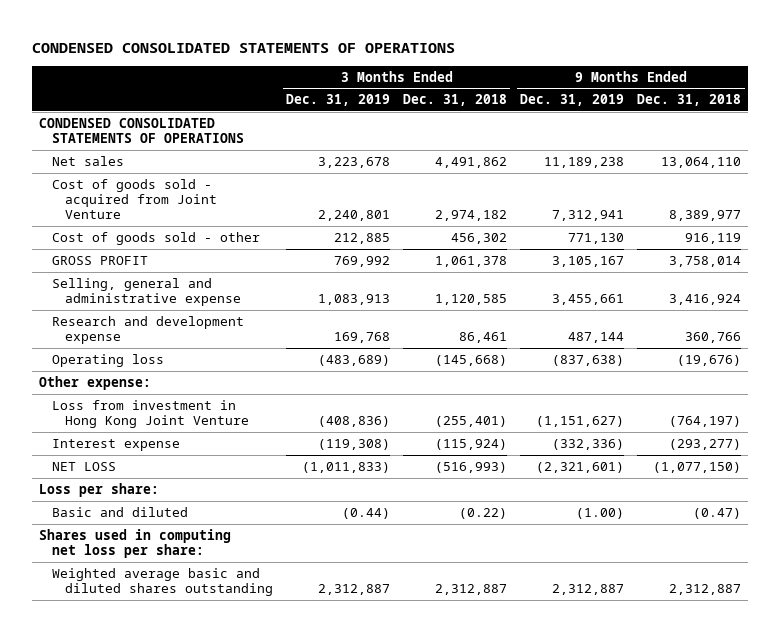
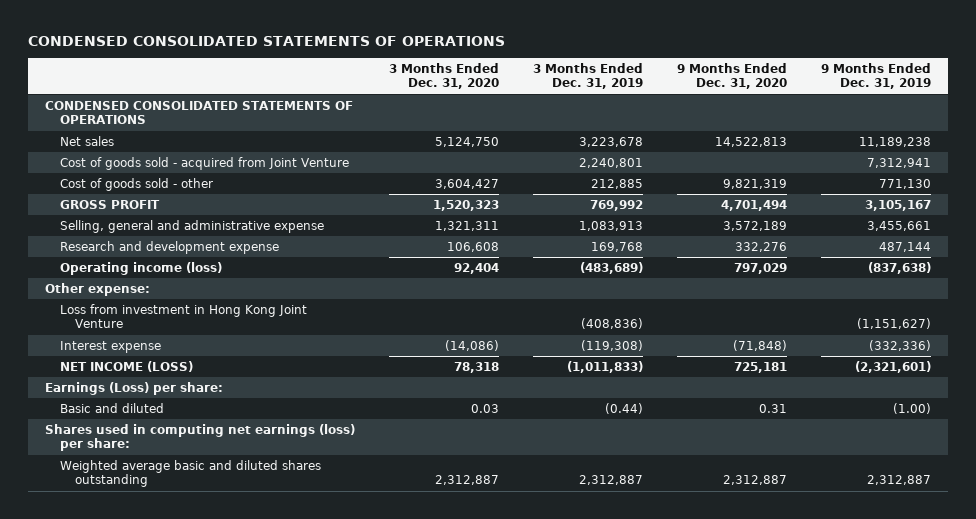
[403,94,508,107] Dec. 31, 2018 -> none
[637,94,742,107] Dec. 31, 2018 -> none
none -> [388,62,499,90] 3 Months Ended Dec. 31, 2020
none -> [676,62,787,90] 9 Months Ended Dec. 31, 2020
[51,353,164,367] Operating loss -> [59,261,222,275] Operating income (loss)
[51,461,116,471] NET LOSS -> [59,360,193,372] NET INCOME (LOSS)
[38,482,159,497] Loss per share: -> [44,381,223,395] Earnings (Loss) per share:
[38,528,231,558] Shares used in computing net loss per share: -> [44,423,355,452] Shares used in computing net earnings (loss) per share:

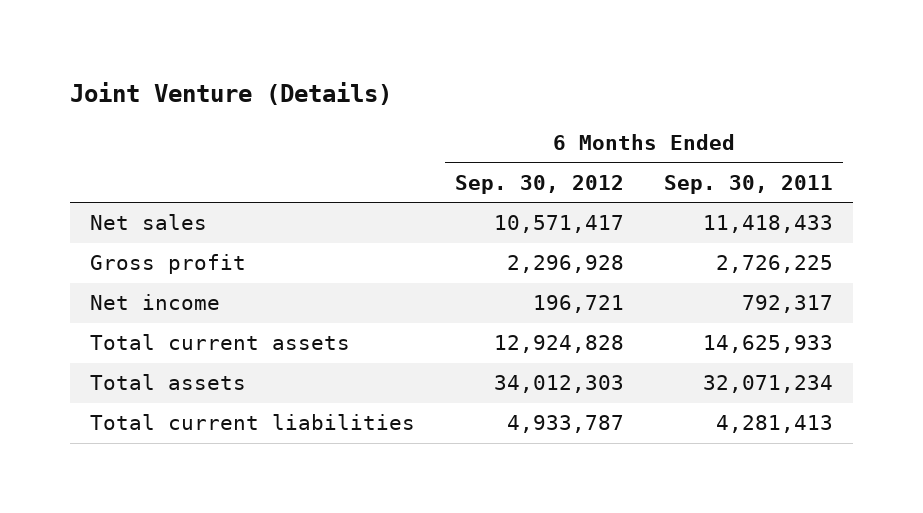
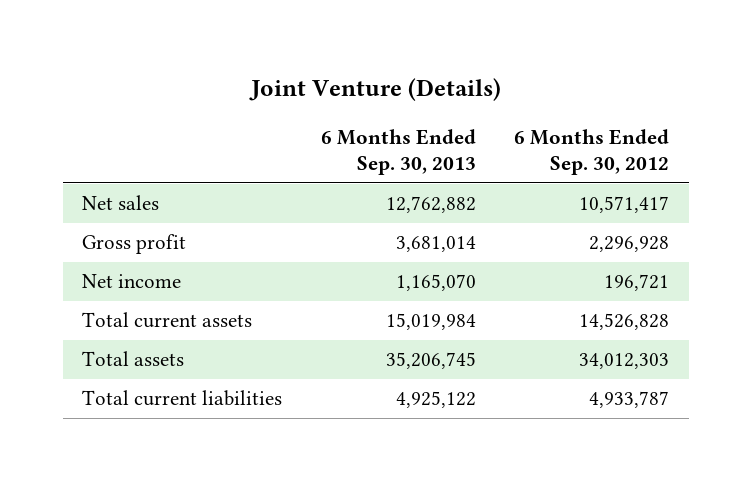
[664,174,834,194] Sep. 30, 2011 -> none
none -> [320,128,476,176] 6 Months Ended Sep. 30, 2013
[494,335,625,354] 12,924,828 -> [579,313,670,331] 14,526,828

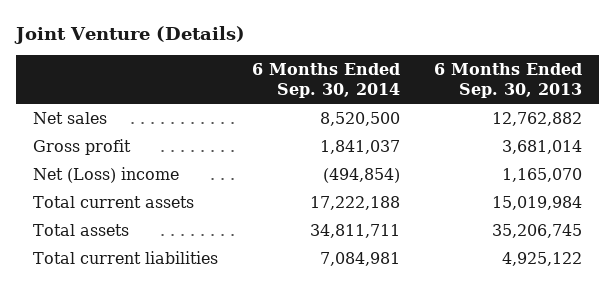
[514,128,670,176] 6 Months Ended Sep. 30, 2012 -> none
none -> [251,62,400,98] 6 Months Ended Sep. 30, 2014
[82,274,182,289] Net income -> [33,166,180,183] Net (Loss) income

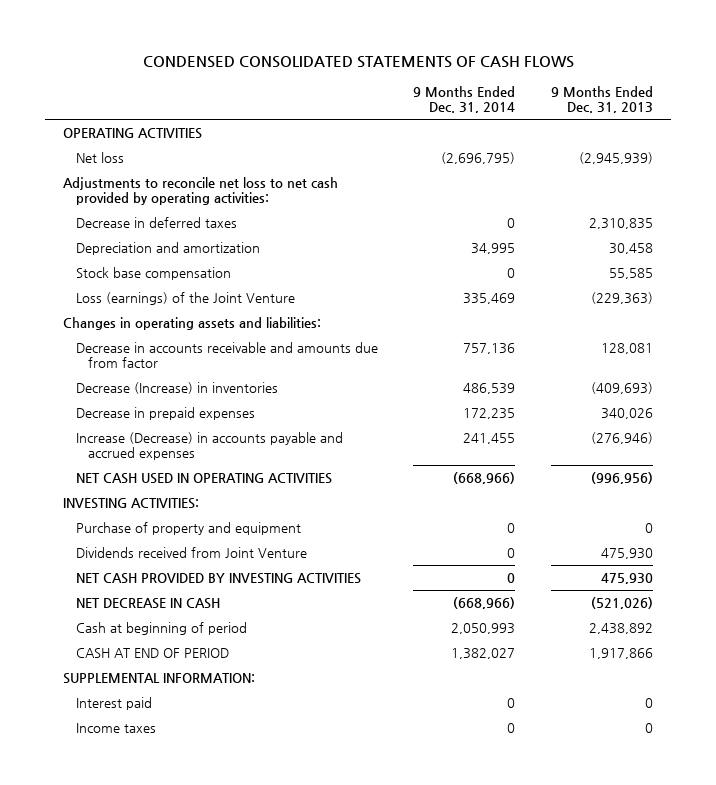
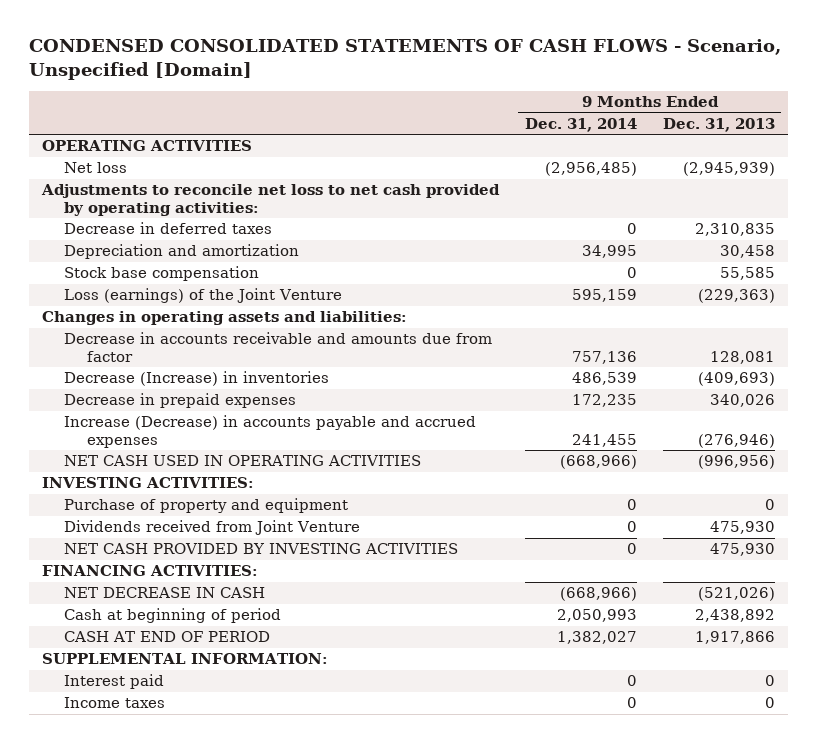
[143,55,575,68] CONDENSED CONSOLIDATED STATEMENTS OF CASH FLOWS -> [29,39,782,80] CONDENSED CONSOLIDATED STATEMENTS OF CASH FLOWS - Scenario, Unspecified [Domain]
[441,152,516,165] (2,696,795) -> [544,162,637,177] (2,956,485)
[463,293,516,305] 335,469 -> [571,289,637,303] 595,159
none -> [41,565,258,577] FINANCING ACTIVITIES:

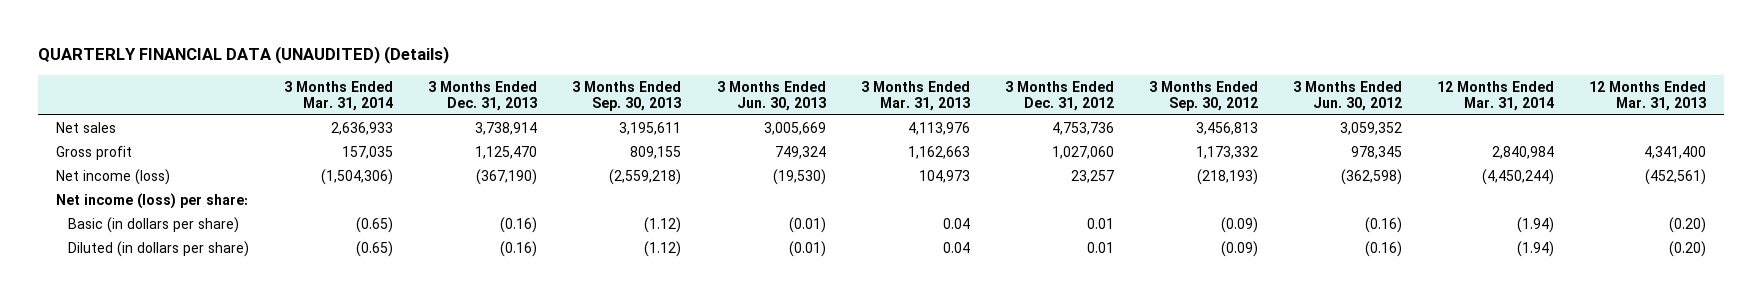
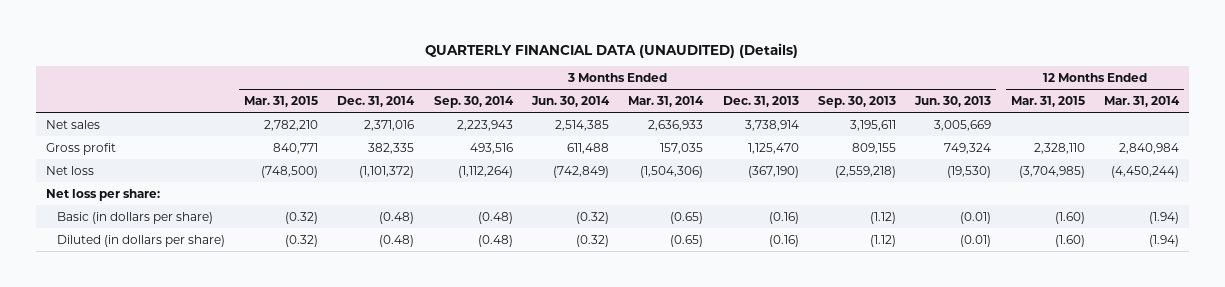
[860,80,970,111] 3 Months Ended Mar. 31, 2013 -> none
[1004,80,1114,111] 3 Months Ended Dec. 31, 2012 -> none
[1148,80,1258,111] 3 Months Ended Sep. 30, 2012 -> none
[1292,80,1402,111] 3 Months Ended Jun. 30, 2012 -> none
[1589,80,1707,111] 12 Months Ended Mar. 31, 2013 -> none
none -> [244,95,319,107] Mar. 31, 2015
none -> [337,95,416,107] Dec. 31, 2014
none -> [433,95,514,108] Sep. 30, 2014
none -> [531,95,611,107] Jun. 30, 2014
none -> [1010,95,1085,107] Mar. 31, 2015
[56,168,171,185] Net income (loss) -> [45,165,94,175] Net loss
[56,192,249,209] Net income (loss) per share: -> [45,188,160,201] Net loss per share:

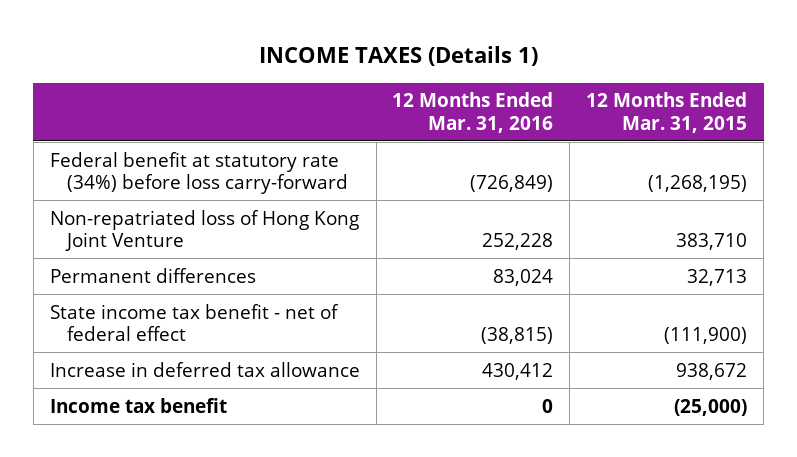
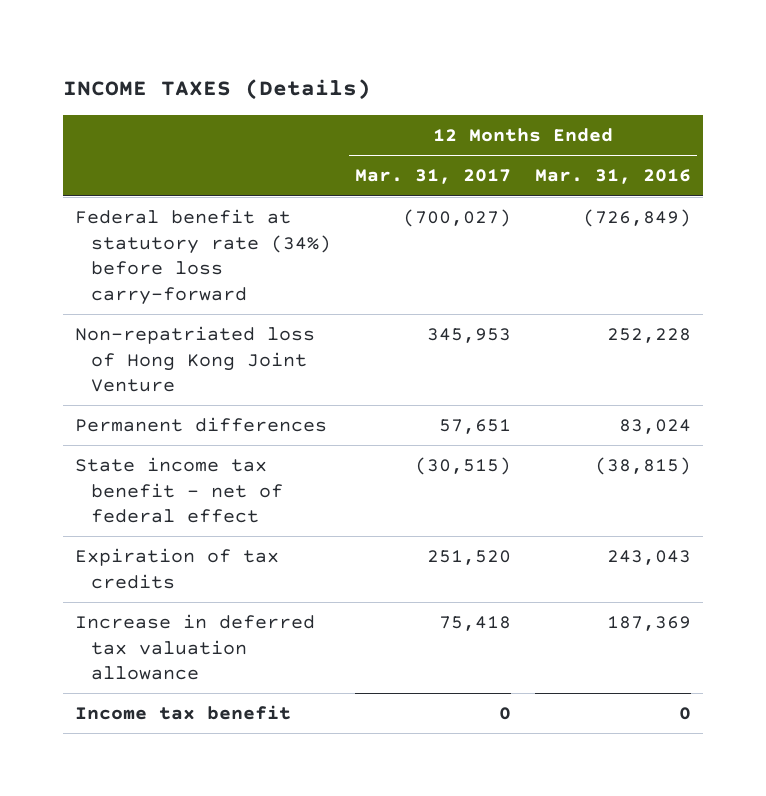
[259,46,539,67] INCOME TAXES (Details 1) -> [63,78,372,100] INCOME TAXES (Details)
[586,92,748,133] 12 Months Ended Mar. 31, 2015 -> none
none -> [355,169,512,185] Mar. 31, 2017
none -> [75,548,280,589] Expiration of tax credits
[49,361,360,377] Increase in deferred tax allowance -> [75,614,316,681] Increase in deferred tax valuation allowance
[482,362,554,380] 430,412 -> [606,616,691,632] 187,369

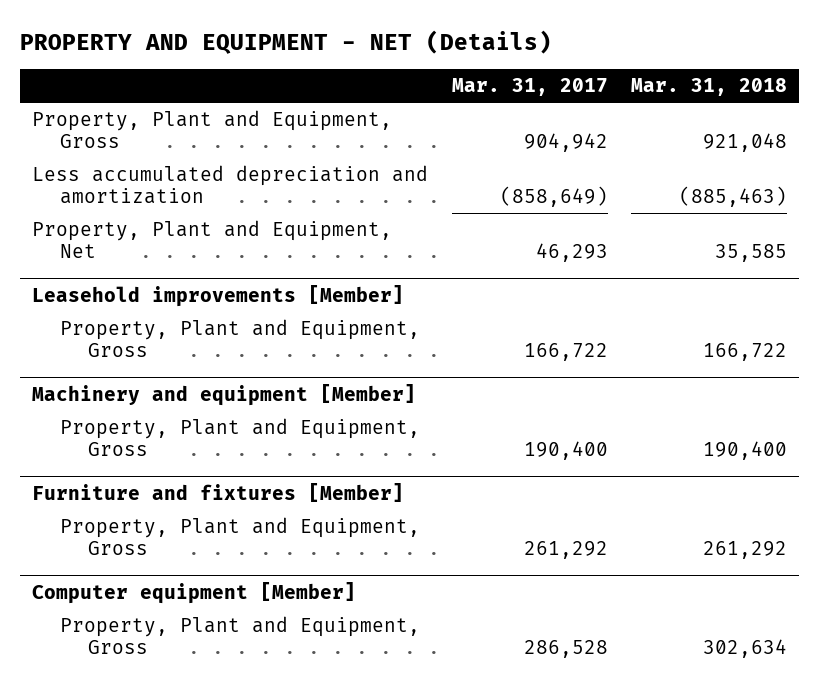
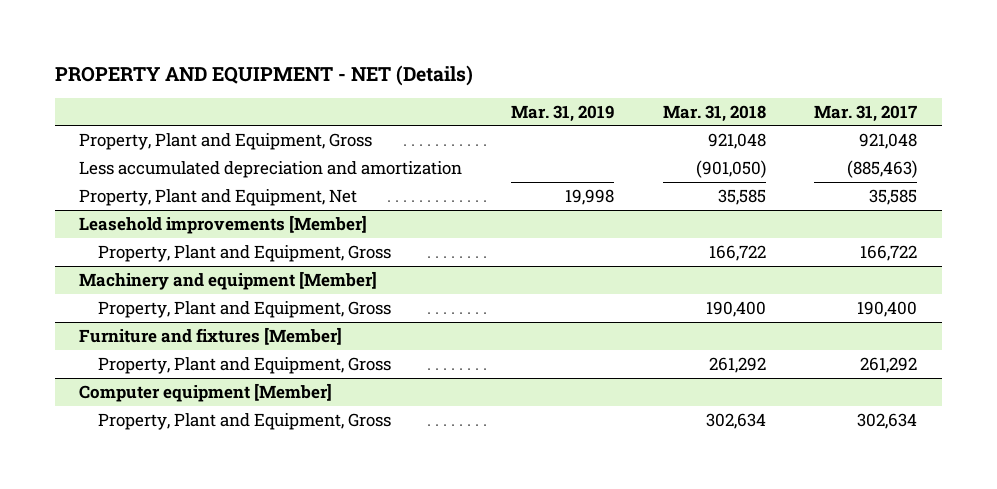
none -> [510,104,614,122] Mar. 31, 2019
[523,133,608,153] 904,942 -> [859,132,918,149] 921,048
[499,186,608,208] (858,649) -> [847,159,918,178] (885,463)
[679,186,788,208] (885,463) -> [695,159,766,178] (901,050)
[535,243,608,263] 46,293 -> [869,188,918,205] 35,585
[523,640,608,659] 286,528 -> [857,412,918,429] 302,634

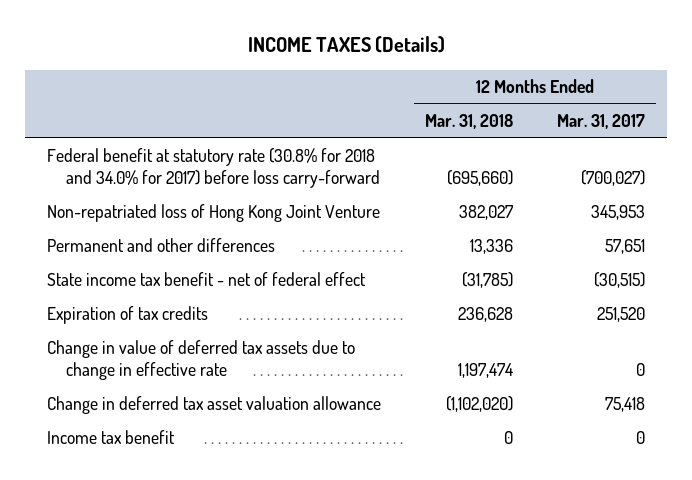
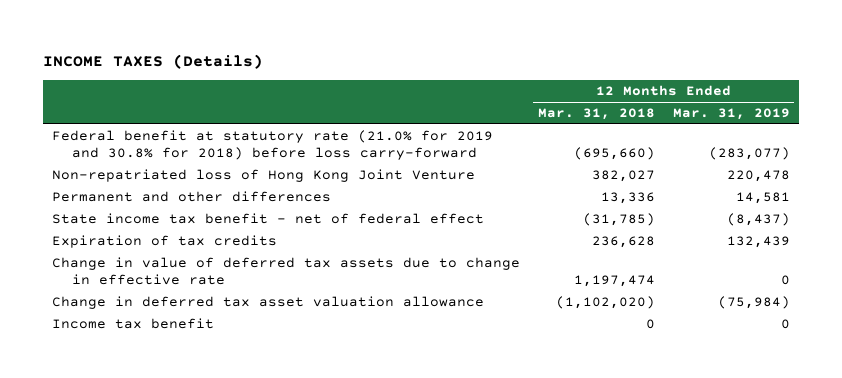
[556,114,645,130] Mar. 31, 2017 -> none
none -> [672,108,790,121] Mar. 31, 2019
[46,148,380,189] Federal benefit at statutory rate (30.8% for 2018 and 34.0% for 2017) before loss carry-forward -> [52,130,494,161] Federal benefit at statutory rate (21.0% for 2019 and 30.8% for 2018) before loss carry-forward

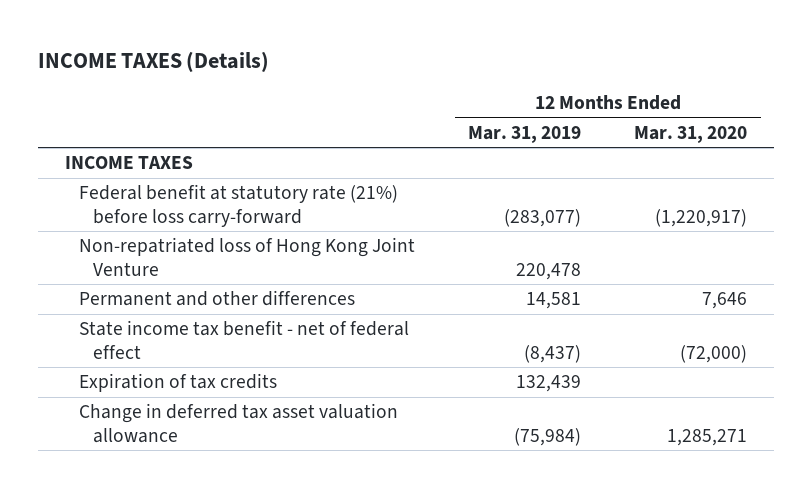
[537,108,655,121] Mar. 31, 2018 -> none
none -> [634,125,748,143] Mar. 31, 2020
none -> [64,156,193,170] INCOME TAXES
[52,130,494,161] Federal benefit at statutory rate (21.0% for 2019 and 30.8% for 2018) before loss carry-forward -> [78,184,398,227] Federal benefit at statutory rate (21%) before loss carry-forward
[52,257,521,286] Change in value of deferred tax assets due to change in effective rate -> none
[52,318,215,330] Income tax benefit -> none

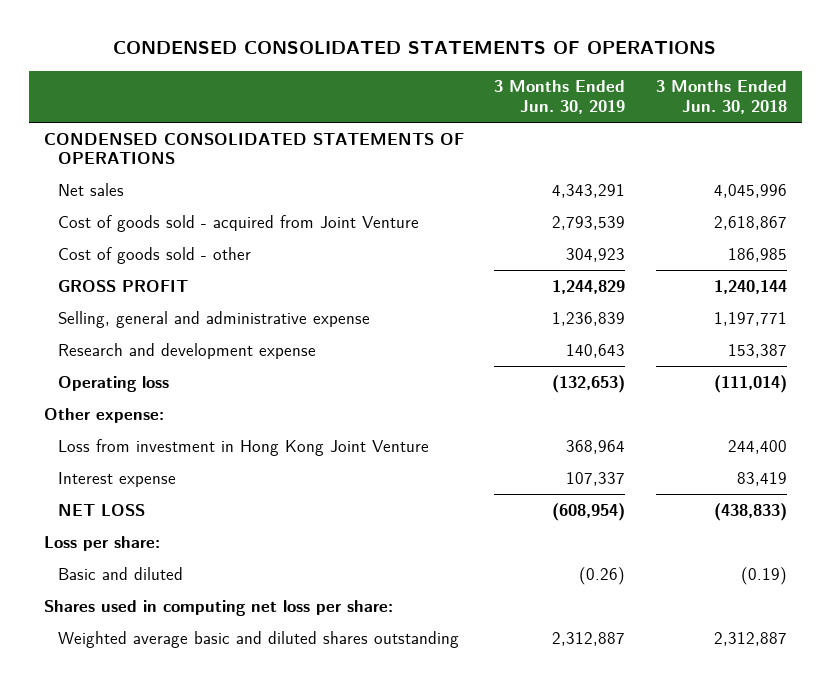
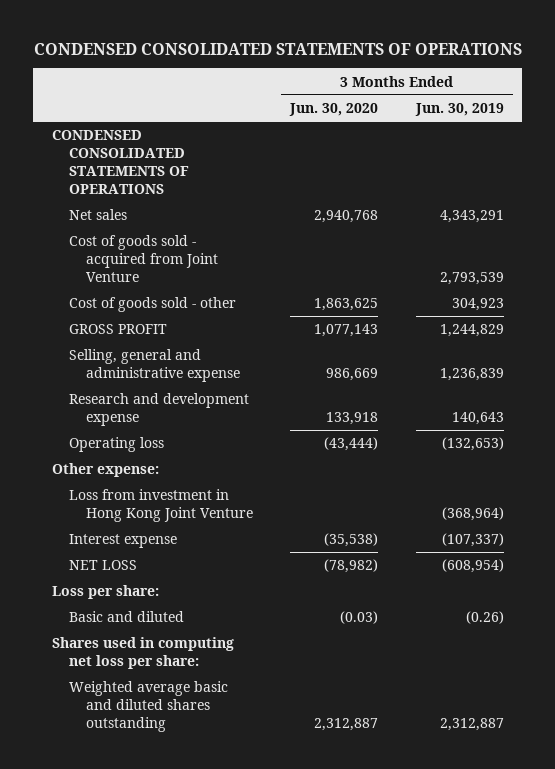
[655,80,787,114] 3 Months Ended Jun. 30, 2018 -> none
none -> [289,102,379,116] Jun. 30, 2020
[566,439,626,454] 368,964 -> [441,506,504,521] (368,964)
[566,471,626,486] 107,337 -> [441,533,504,548] (107,337)

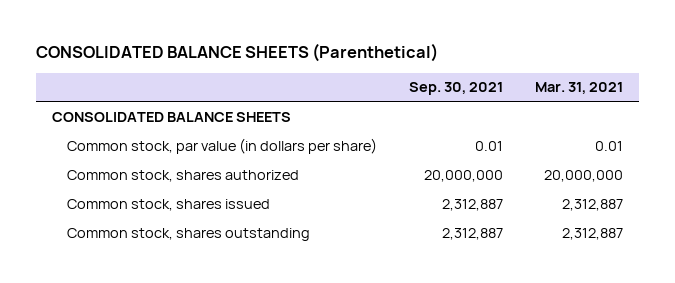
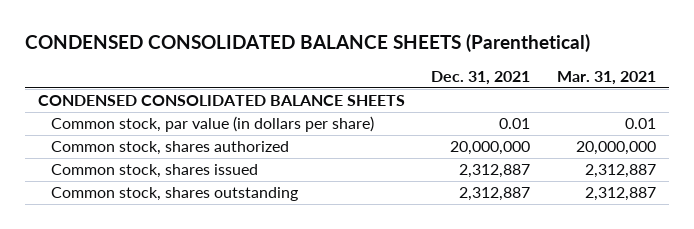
[35,43,438,63] CONSOLIDATED BALANCE SHEETS (Parenthetical) -> [24,34,590,53] CONDENSED CONSOLIDATED BALANCE SHEETS (Parenthetical)
[409,82,504,96] Sep. 30, 2021 -> none
none -> [431,71,531,86] Dec. 31, 2021
[51,111,291,122] CONSOLIDATED BALANCE SHEETS -> [37,95,405,107] CONDENSED CONSOLIDATED BALANCE SHEETS

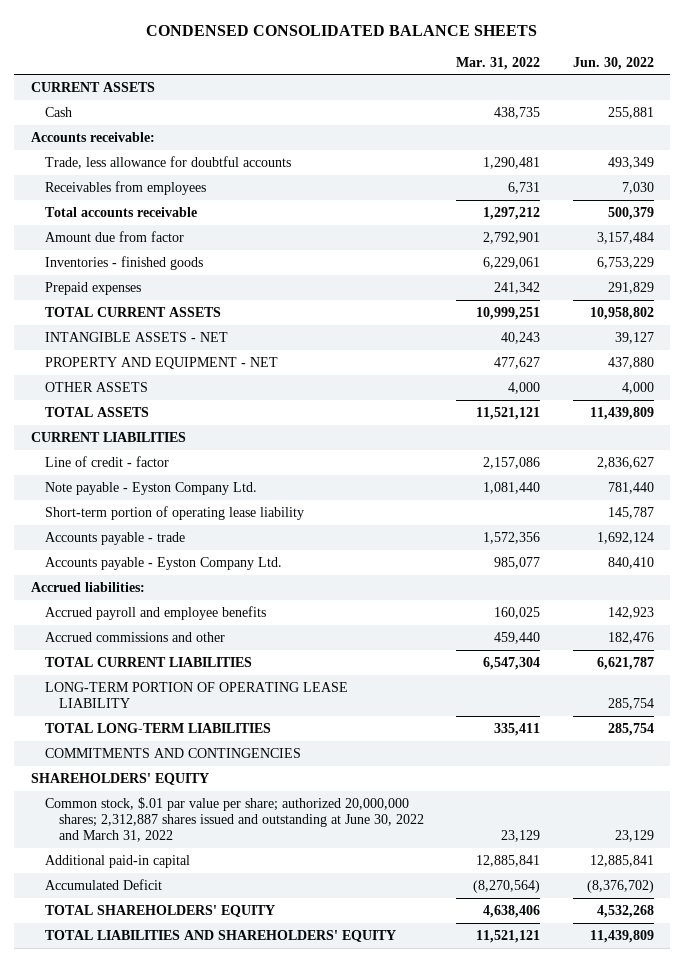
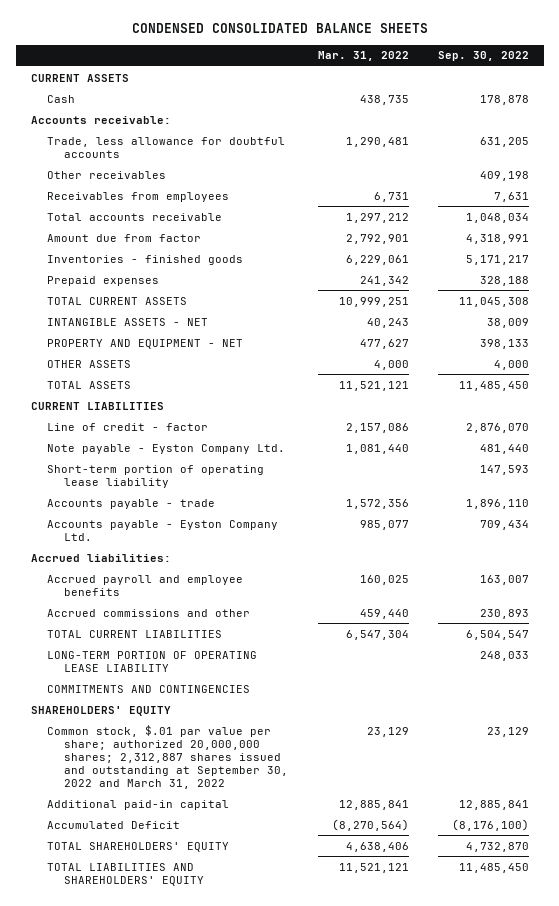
[572,56,654,70] Jun. 30, 2022 -> none
none -> [437,51,529,62] Sep. 30, 2022
none -> [47,170,167,179] Other receivables
[44,722,271,733] TOTAL LONG-TERM LIABILITIES -> none
[44,796,425,843] Common stock, $.01 par value per share; authorized 20,000,000 shares; 2,312,887 shares issued and outstanding at June 30, 2022 and March 31, 2022 -> [47,724,289,789] Common stock, $.01 par value per share; authorized 20,000,000 shares; 2,312,887 shares issued and outstanding at September 30, 2022 and March 31, 2022

